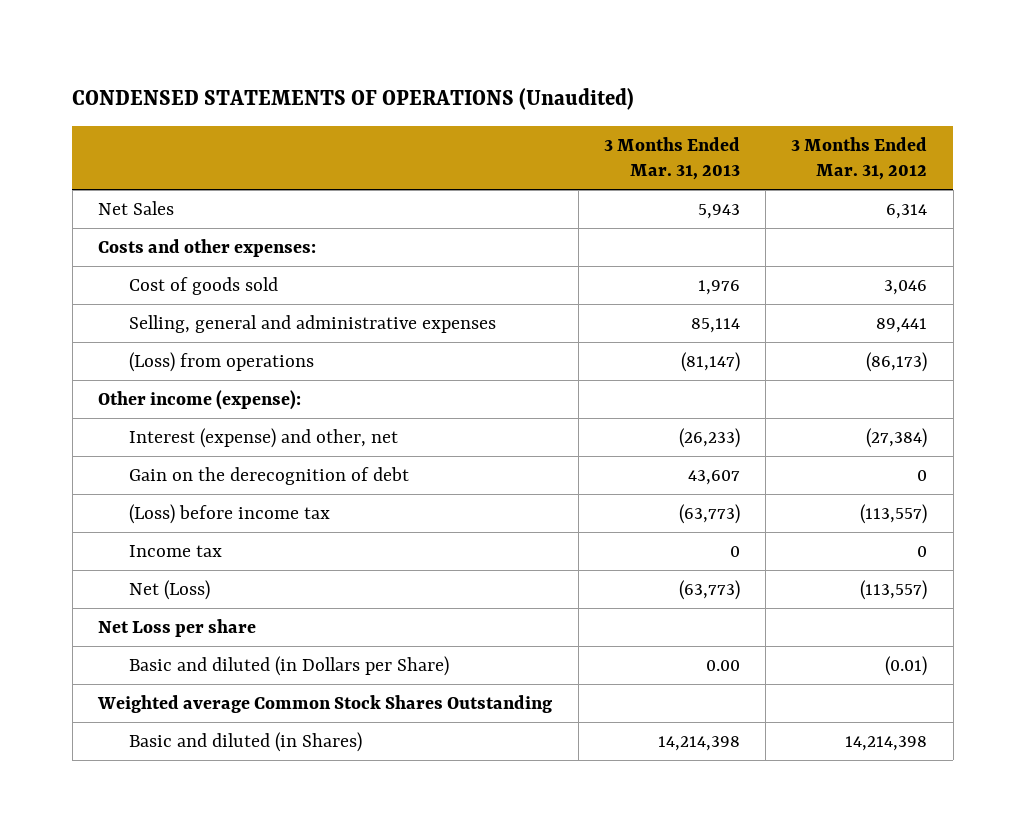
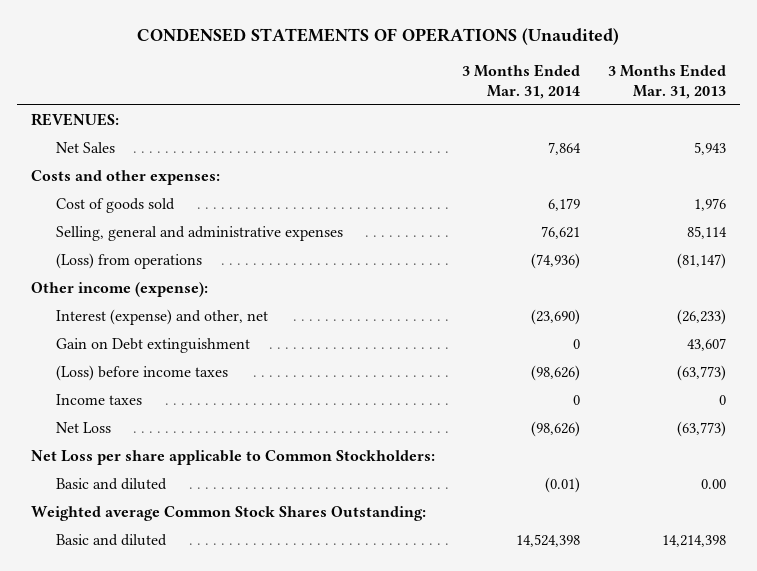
[791,136,928,181] 3 Months Ended Mar. 31, 2012 -> none
none -> [462,64,581,99] 3 Months Ended Mar. 31, 2014
none -> [30,113,119,127] REVENUES:
[128,466,409,485] Gain on the derecognition of debt -> [55,338,250,354] Gain on Debt extinguishment
[128,503,330,524] (Loss) before income tax -> [55,365,228,382] (Loss) before income taxes
[128,544,222,557] Income tax -> [55,394,142,406] Income taxes
[128,579,210,600] Net (Loss) -> [55,422,111,434] Net Loss
[98,618,257,637] Net Loss per share -> [30,450,435,466] Net Loss per share applicable to Common Stockholders:
[128,655,449,676] Basic and diluted (in Dollars per Share) -> [55,478,167,491] Basic and diluted
[97,694,553,713] Weighted average Common Stock Shares Outstanding -> [30,506,426,522] Weighted average Common Stock Shares Outstanding:
[128,731,362,752] Basic and diluted (in Shares) -> [55,534,167,547] Basic and diluted

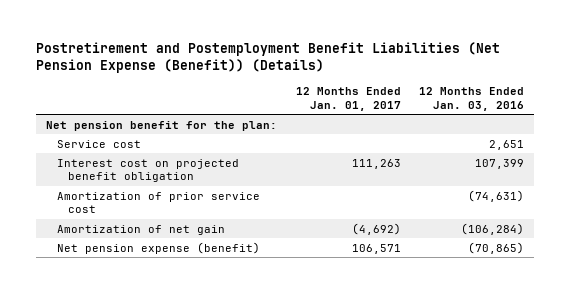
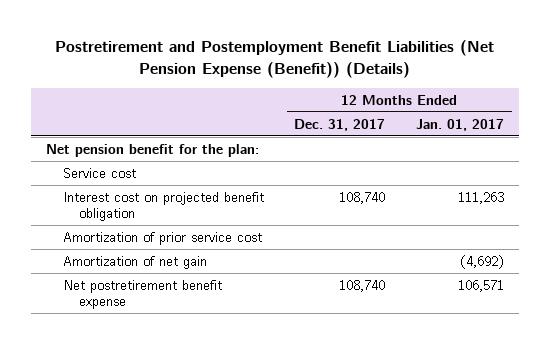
[419,87,525,111] 12 Months Ended Jan. 03, 2016 -> none
none -> [294,118,386,131] Dec. 31, 2017
[56,241,260,254] Net pension expense (benefit) -> [62,279,222,310] Net postretirement benefit expense

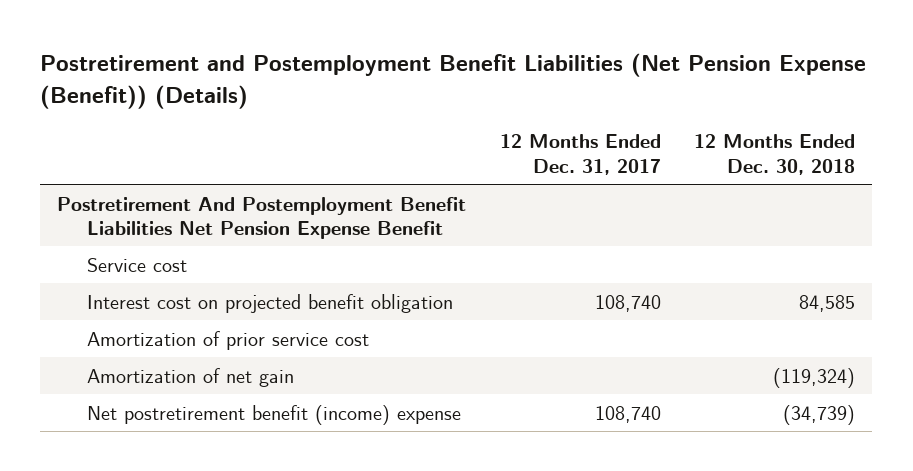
[415,118,504,131] Jan. 01, 2017 -> none
none -> [694,134,856,175] 12 Months Ended Dec. 30, 2018
[46,143,260,157] Net pension benefit for the plan: -> none
none -> [57,196,467,240] Postretirement And Postemployment Benefit Liabilities Net Pension Expense Benefit
[62,279,222,310] Net postretirement benefit expense -> [87,404,462,425] Net postretirement benefit (income) expense

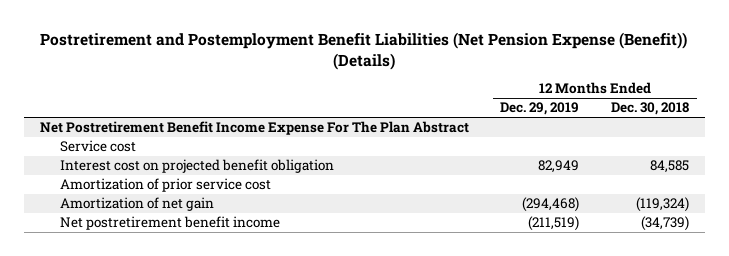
[499,134,661,175] 12 Months Ended Dec. 31, 2017 -> none
none -> [500,102,580,116] Dec. 29, 2019
[57,196,467,240] Postretirement And Postemployment Benefit Liabilities Net Pension Expense Benefit -> [40,121,470,136] Net Postretirement Benefit Income Expense For The Plan Abstract
[87,404,462,425] Net postretirement benefit (income) expense -> [60,216,281,231] Net postretirement benefit income

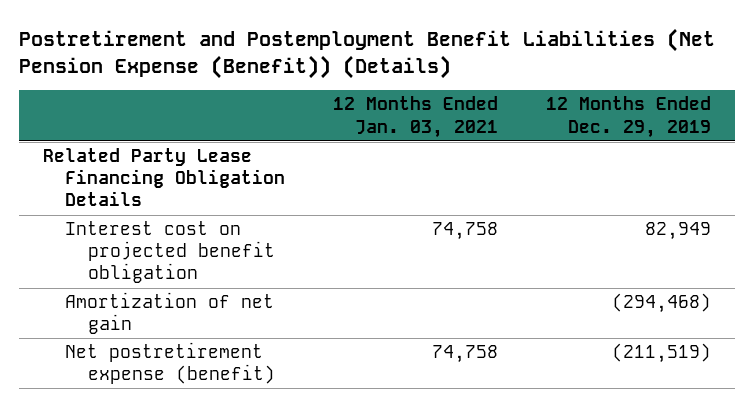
[610,102,689,116] Dec. 30, 2018 -> none
none -> [332,96,498,138] 12 Months Ended Jan. 03, 2021
[60,140,137,153] Service cost -> none
[40,121,470,136] Net Postretirement Benefit Income Expense For The Plan Abstract -> [42,148,286,207] Related Party Lease Financing Obligation Details
[60,178,272,193] Amortization of prior service cost -> none
[60,216,281,231] Net postretirement benefit income -> [65,342,275,385] Net postretirement expense (benefit)

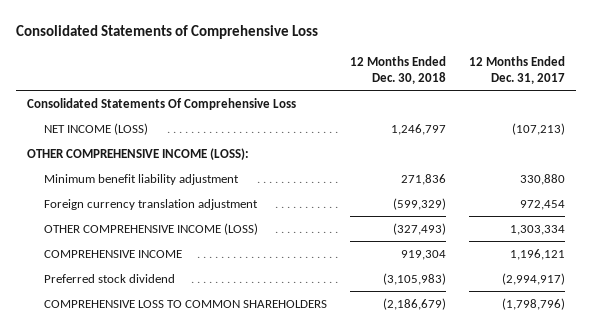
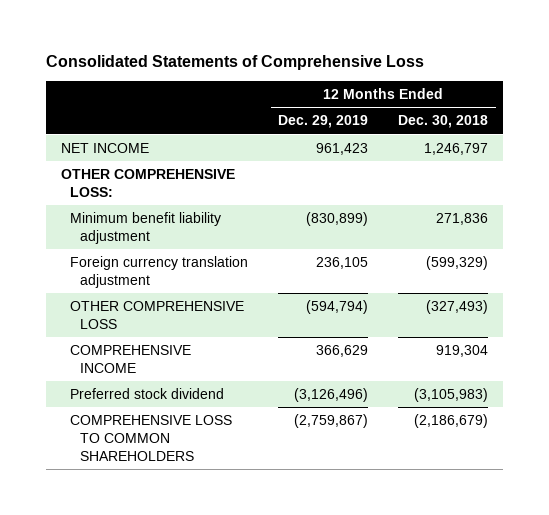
[468,55,565,85] 12 Months Ended Dec. 31, 2017 -> none
none -> [278,115,369,129] Dec. 29, 2019
[27,97,297,110] Consolidated Statements Of Comprehensive Loss -> none
[43,122,148,135] NET INCOME (LOSS) -> [60,142,149,153] NET INCOME
[27,147,250,160] OTHER COMPREHENSIVE INCOME (LOSS): -> [60,168,235,197] OTHER COMPREHENSIVE LOSS:
[43,222,258,235] OTHER COMPREHENSIVE INCOME (LOSS) -> [70,300,245,329] OTHER COMPREHENSIVE LOSS

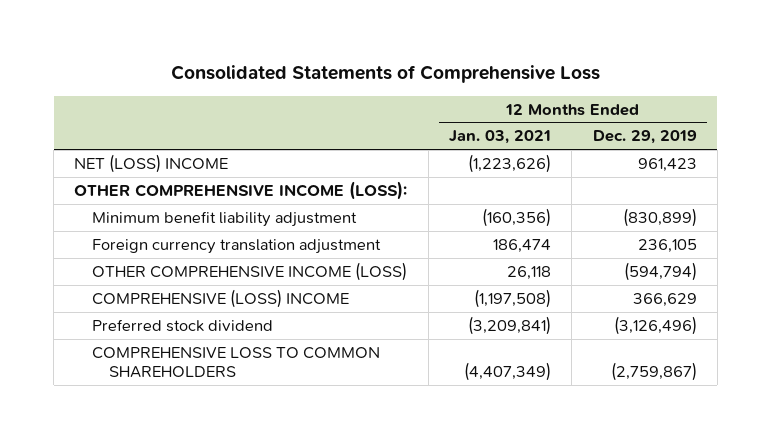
[398,115,489,129] Dec. 30, 2018 -> none
none -> [449,130,552,145] Jan. 03, 2021
[60,142,149,153] NET INCOME -> [74,153,229,173] NET (LOSS) INCOME
[60,168,235,197] OTHER COMPREHENSIVE LOSS: -> [74,180,408,200] OTHER COMPREHENSIVE INCOME (LOSS):
[70,300,245,329] OTHER COMPREHENSIVE LOSS -> [91,261,407,281] OTHER COMPREHENSIVE INCOME (LOSS)
[70,344,192,373] COMPREHENSIVE INCOME -> [91,288,349,308] COMPREHENSIVE (LOSS) INCOME

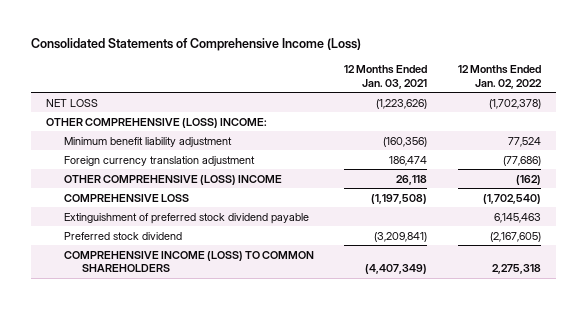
[170,65,600,84] Consolidated Statements of Comprehensive Loss -> [31,38,362,52] Consolidated Statements of Comprehensive Income (Loss)
[592,130,697,145] Dec. 29, 2019 -> none
none -> [457,64,542,89] 12 Months Ended Jan. 02, 2022
[74,153,229,173] NET (LOSS) INCOME -> [46,98,99,107] NET LOSS
[74,180,408,200] OTHER COMPREHENSIVE INCOME (LOSS): -> [46,117,268,128] OTHER COMPREHENSIVE (LOSS) INCOME:
[91,261,407,281] OTHER COMPREHENSIVE INCOME (LOSS) -> [63,174,282,185] OTHER COMPREHENSIVE (LOSS) INCOME
[91,288,349,308] COMPREHENSIVE (LOSS) INCOME -> [63,193,189,202] COMPREHENSIVE LOSS
none -> [63,212,309,224] Extinguishment of preferred stock dividend payable
[91,346,380,379] COMPREHENSIVE LOSS TO COMMON SHAREHOLDERS -> [63,250,314,273] COMPREHENSIVE INCOME (LOSS) TO COMMON SHAREHOLDERS

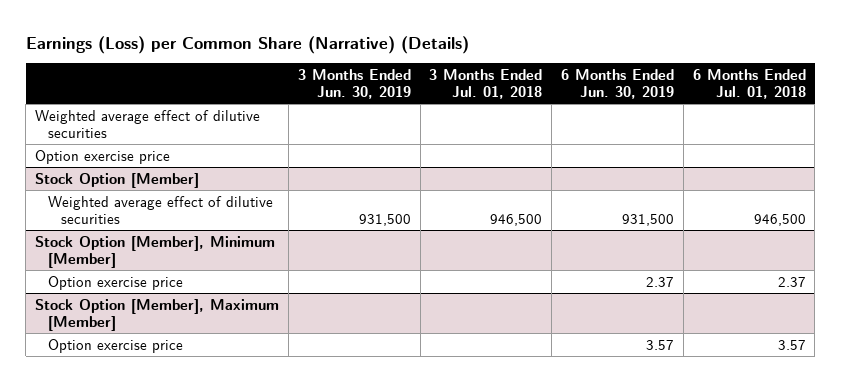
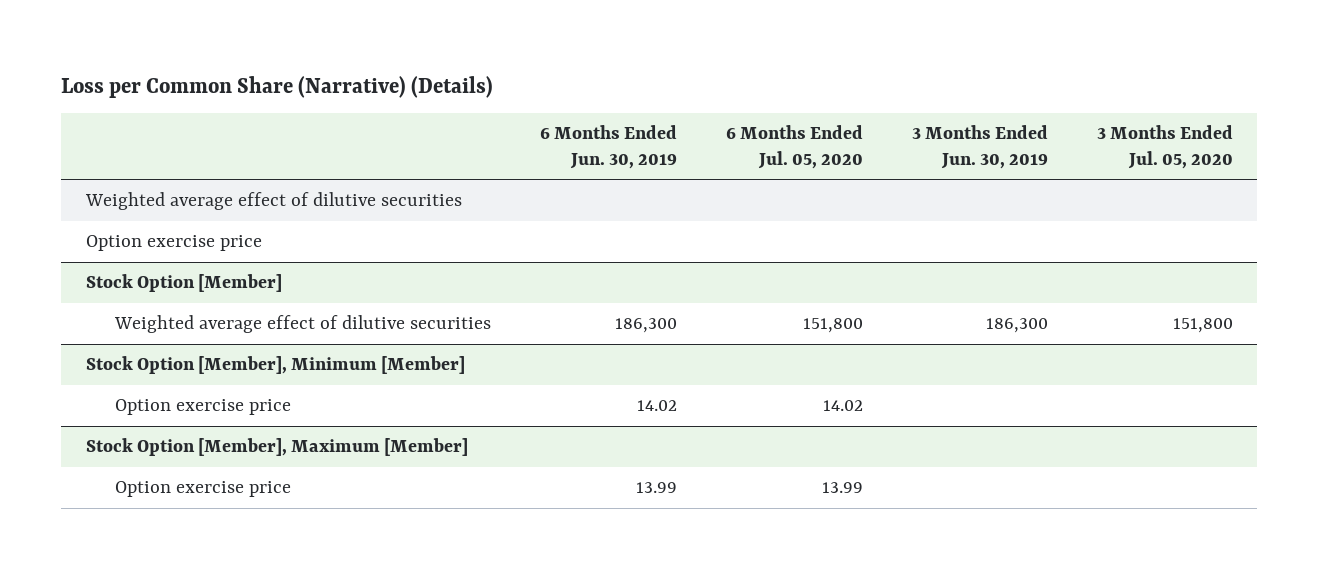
[25,35,469,54] Earnings (Loss) per Common Share (Narrative) (Details) -> [61,75,494,98] Loss per Common Share (Narrative) (Details)
[429,69,543,99] 3 Months Ended Jul. 01, 2018 -> none
[692,69,806,99] 6 Months Ended Jul. 01, 2018 -> none
none -> [726,125,864,169] 6 Months Ended Jul. 05, 2020
none -> [1096,125,1233,169] 3 Months Ended Jul. 05, 2020
[358,213,411,226] 931,500 -> [986,318,1049,334] 186,300
[621,213,674,226] 931,500 -> [615,318,678,334] 186,300
[645,276,674,287] 2.37 -> [637,400,678,412] 14.02
[645,339,674,350] 3.57 -> [636,482,678,494] 13.99

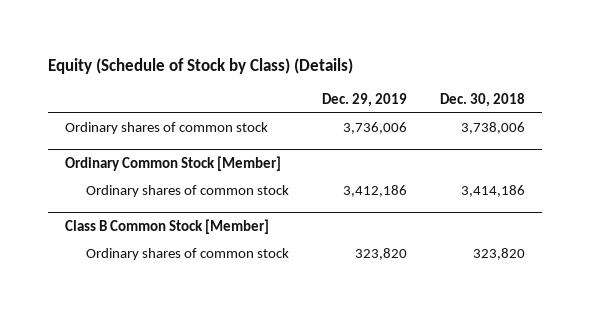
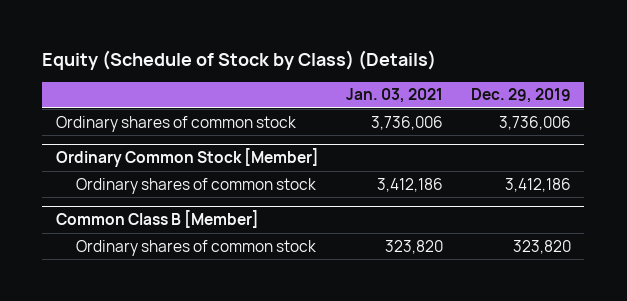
[440,92,526,107] Dec. 30, 2018 -> none
none -> [346,88,444,104] Jan. 03, 2021
[65,218,270,234] Class B Common Stock [Member] -> [55,210,259,229] Common Class B [Member]

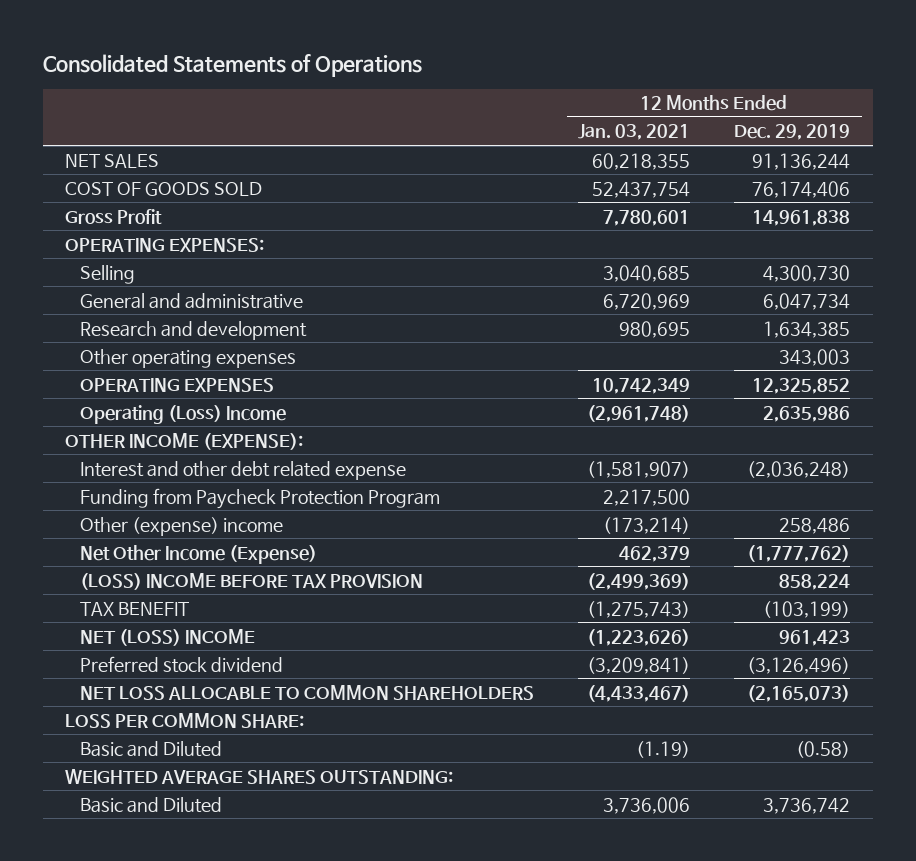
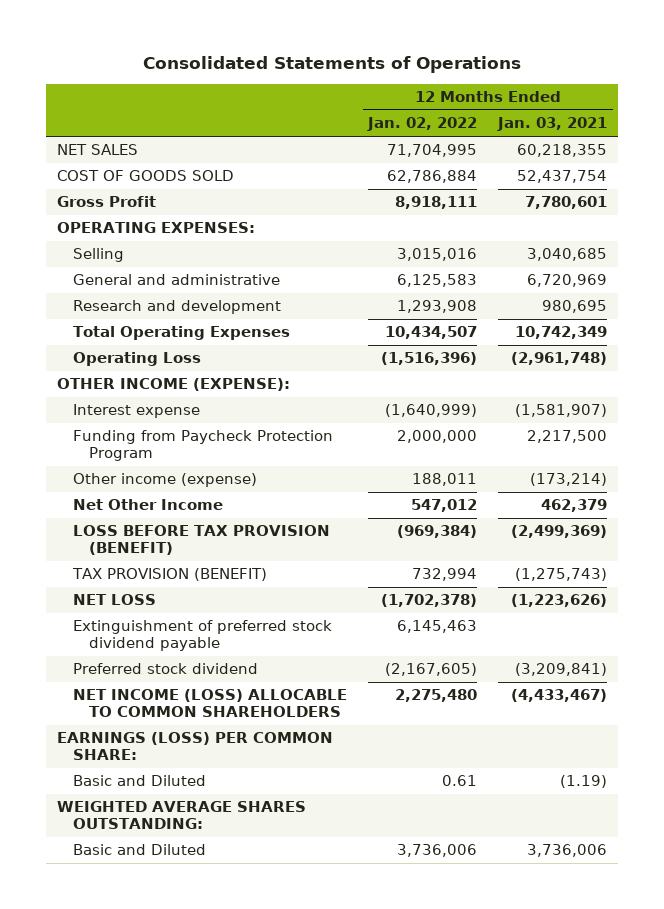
[734,124,851,141] Dec. 29, 2019 -> none
none -> [367,117,478,132] Jan. 02, 2022
[79,348,296,368] Other operating expenses -> none
[79,377,274,392] OPERATING EXPENSES -> [73,326,291,341] Total Operating Expenses
[79,404,286,424] Operating (Loss) Income -> [73,352,202,367] Operating Loss
[79,460,406,480] Interest and other debt related expense -> [73,404,201,419] Interest expense
[79,516,283,536] Other (expense) income -> [73,473,258,488] Other income (expense)
[79,544,317,564] Net Other Income (Expense) -> [73,499,224,511] Net Other Income
[79,572,423,590] (LOSS) INCOME BEFORE TAX PROVISION -> [73,525,331,556] LOSS BEFORE TAX PROVISION (BENEFIT)
[79,601,189,616] TAX BENEFIT -> [72,568,268,582] TAX PROVISION (BENEFIT)
[79,628,255,646] NET (LOSS) INCOME -> [73,594,157,606] NET LOSS
none -> [73,620,333,652] Extinguishment of preferred stock dividend payable
[79,684,534,700] NET LOSS ALLOCABLE TO COMMON SHAREHOLDERS -> [73,689,348,718] NET INCOME (LOSS) ALLOCABLE TO COMMON SHAREHOLDERS
[65,712,305,728] LOSS PER COMMON SHARE: -> [56,732,333,761] EARNINGS (LOSS) PER COMMON SHARE:

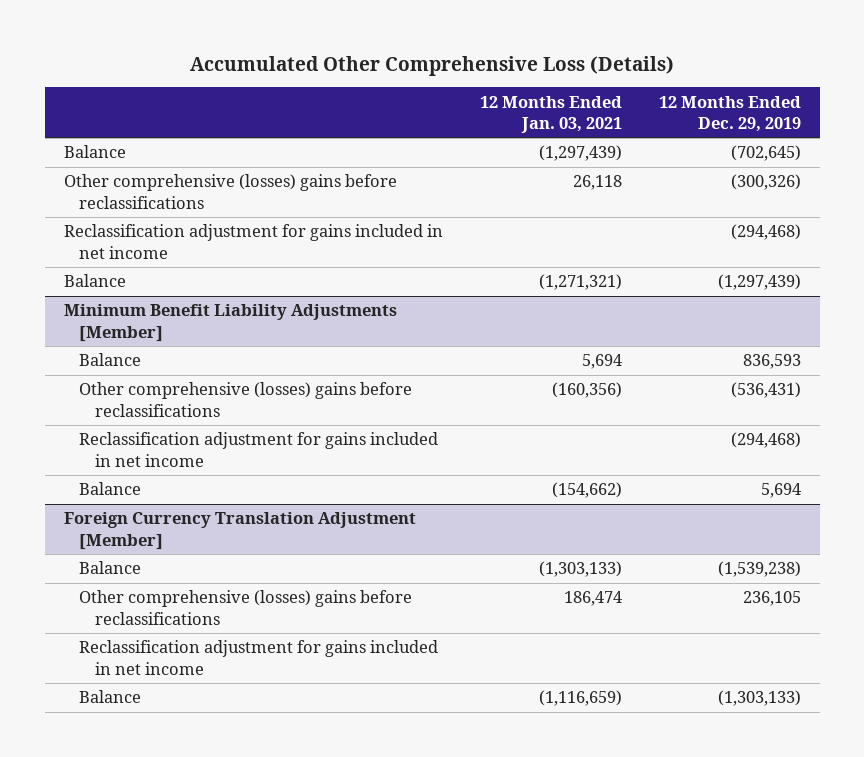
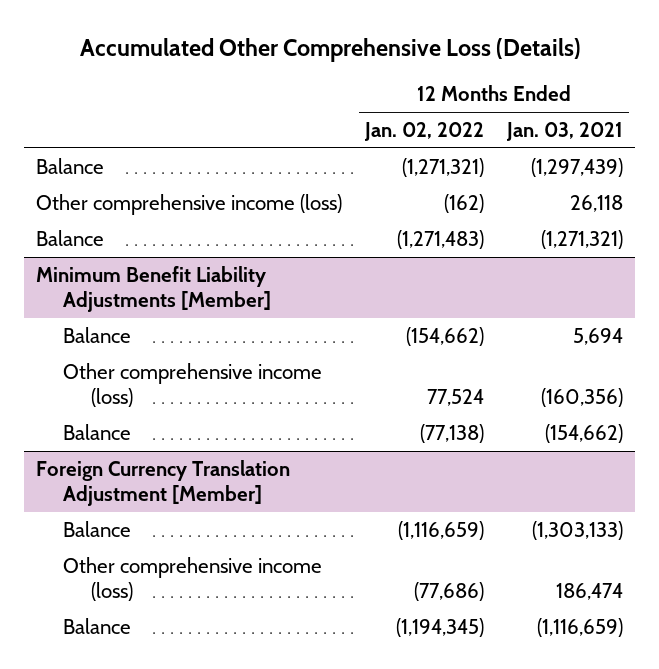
[658,95,801,132] 12 Months Ended Dec. 29, 2019 -> none
none -> [364,122,485,142] Jan. 02, 2022
[63,224,443,259] Reclassification adjustment for gains included in net income -> none
[63,174,397,209] Other comprehensive (losses) gains before reclassifications -> [35,193,342,215] Other comprehensive income (loss)
[79,432,439,467] Reclassification adjustment for gains included in net income -> none
[79,382,413,417] Other comprehensive (losses) gains before reclassifications -> [63,362,323,408] Other comprehensive income (loss)
[79,640,439,675] Reclassification adjustment for gains included in net income -> none
[79,590,413,625] Other comprehensive (losses) gains before reclassifications -> [63,556,323,602] Other comprehensive income (loss)

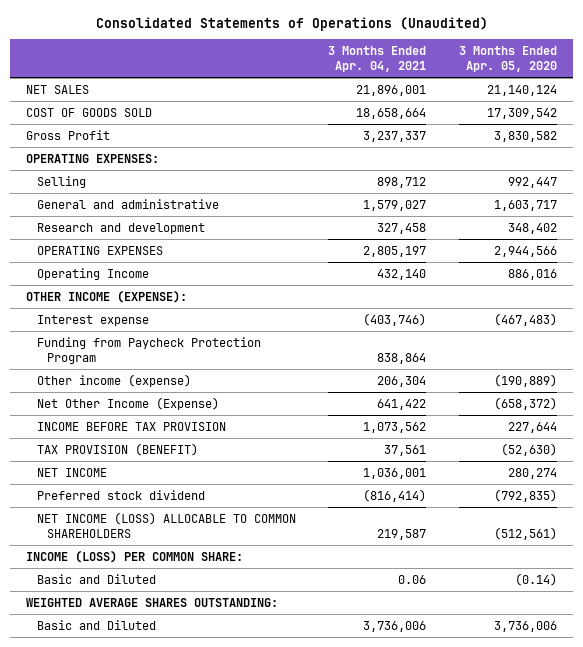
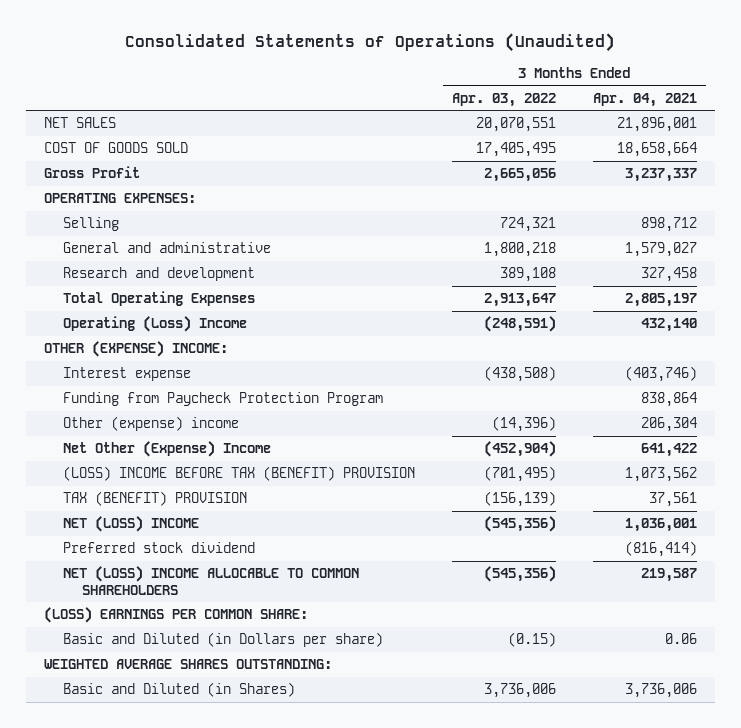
[459,46,558,72] 3 Months Ended Apr. 05, 2020 -> none
none -> [451,92,556,107] Apr. 03, 2022
[36,245,163,255] OPERATING EXPENSES -> [62,291,255,307] Total Operating Expenses
[36,267,149,280] Operating Income -> [62,316,247,333] Operating (Loss) Income
[26,289,188,303] OTHER INCOME (EXPENSE): -> [44,341,229,358] OTHER (EXPENSE) INCOME:
[36,373,191,387] Other income (expense) -> [62,416,239,432] Other (expense) income
[36,396,219,410] Net Other Income (Expense) -> [62,441,271,458] Net Other (Expense) Income
[36,421,226,431] INCOME BEFORE TAX PROVISION -> [62,466,415,482] (LOSS) INCOME BEFORE TAX (BENEFIT) PROVISION
[36,442,198,456] TAX PROVISION (BENEFIT) -> [62,491,247,507] TAX (BENEFIT) PROVISION
[36,467,107,477] NET INCOME -> [62,516,199,533] NET (LOSS) INCOME
[36,573,156,584] Basic and Diluted -> none
[36,511,296,538] NET INCOME (LOSS) ALLOCABLE TO COMMON SHAREHOLDERS -> [62,566,359,595] NET (LOSS) INCOME ALLOCABLE TO COMMON SHAREHOLDERS
[26,549,244,563] INCOME (LOSS) PER COMMON SHARE: -> [44,607,309,624] (LOSS) EARNINGS PER COMMON SHARE:
none -> [62,632,383,648] Basic and Diluted (in Dollars per share)
[36,619,156,630] Basic and Diluted -> [62,682,295,698] Basic and Diluted (in Shares)

